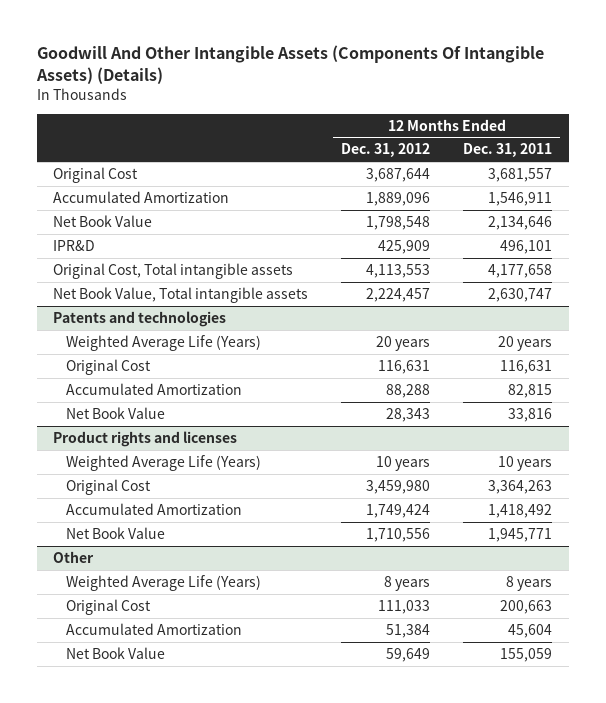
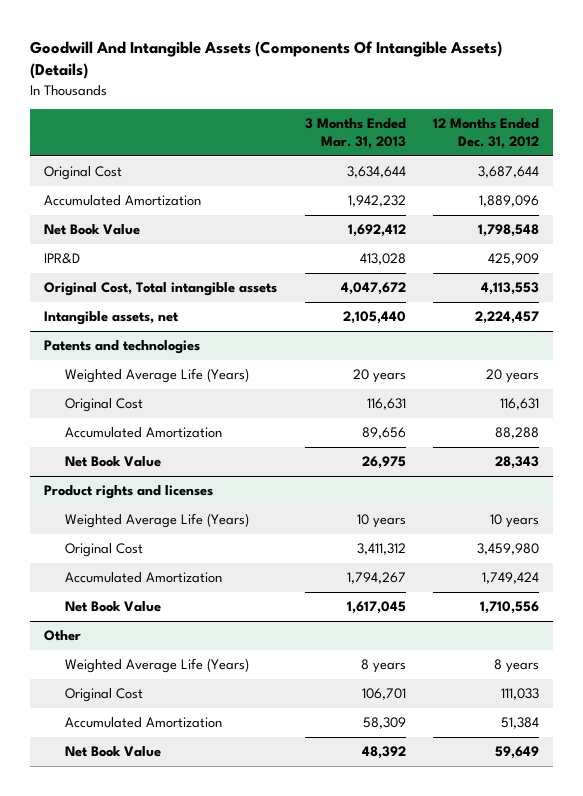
[35,44,544,84] Goodwill And Other Intangible Assets (Components Of Intangible Assets) (Details) -> [30,40,503,80] Goodwill And Intangible Assets (Components Of Intangible Assets) (Details)
[463,143,553,158] Dec. 31, 2011 -> none
none -> [304,118,406,150] 3 Months Ended Mar. 31, 2013
[53,286,309,303] Net Book Value, Total intangible assets -> [43,311,179,326] Intangible assets, net

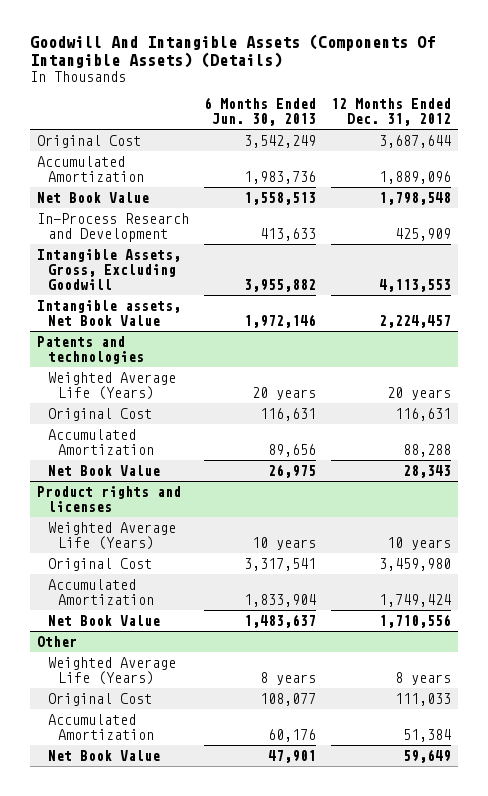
[304,118,406,150] 3 Months Ended Mar. 31, 2013 -> none
none -> [203,97,316,127] 6 Months Ended Jun. 30, 2013
[43,253,80,265] IPR&D -> [37,212,190,242] In-Process Research and Development
[43,282,277,297] Original Cost, Total intangible assets -> [37,248,182,290] Intangible Assets, Gross, Excluding Goodwill
[43,311,179,326] Intangible assets, net -> [37,299,182,326] Intangible assets, Net Book Value

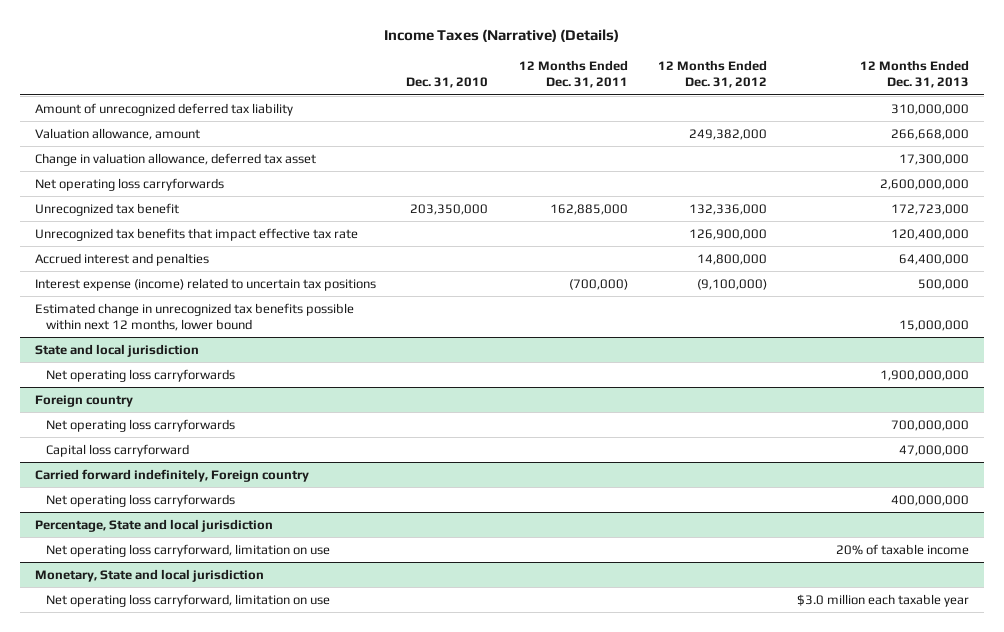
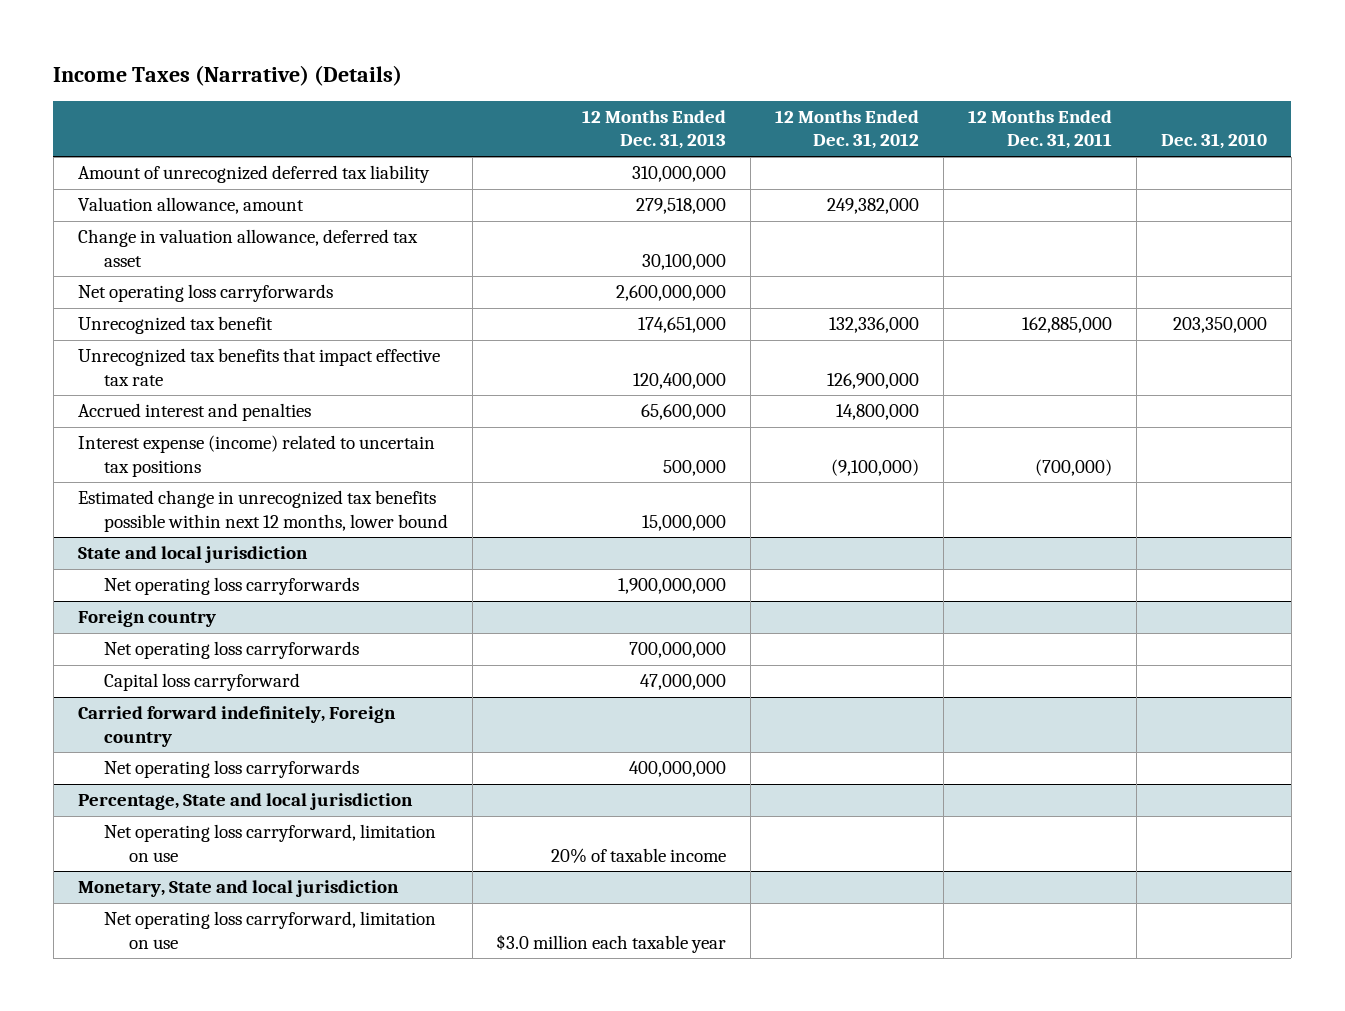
[891,128,970,140] 266,668,000 -> [636,198,727,215] 279,518,000
[899,153,970,165] 17,300,000 -> [642,253,727,270] 30,100,000
[891,203,970,215] 172,723,000 -> [638,317,727,334] 174,651,000
[899,253,970,265] 64,400,000 -> [641,404,727,421] 65,600,000

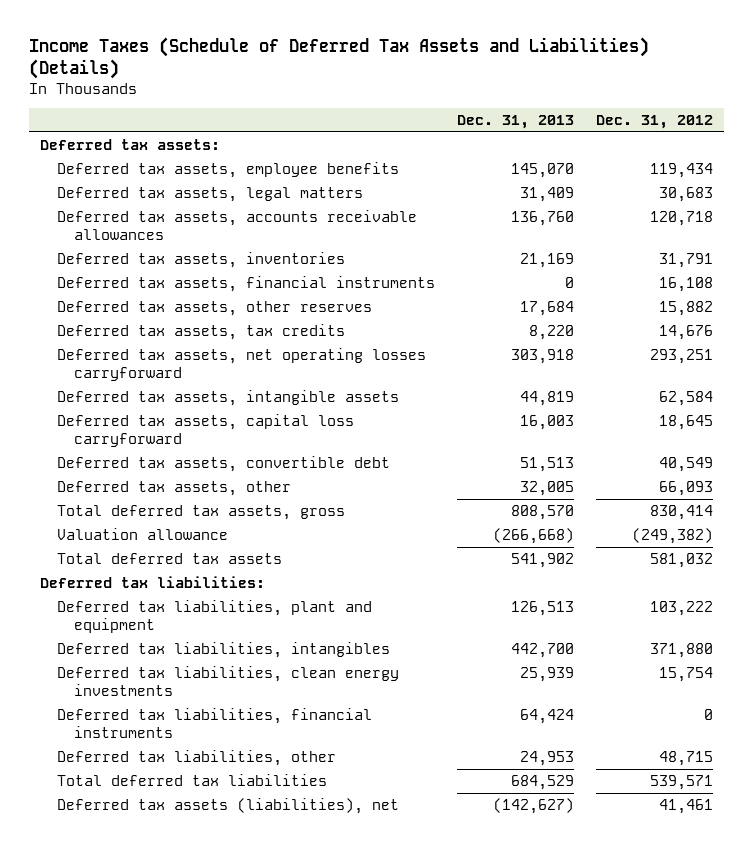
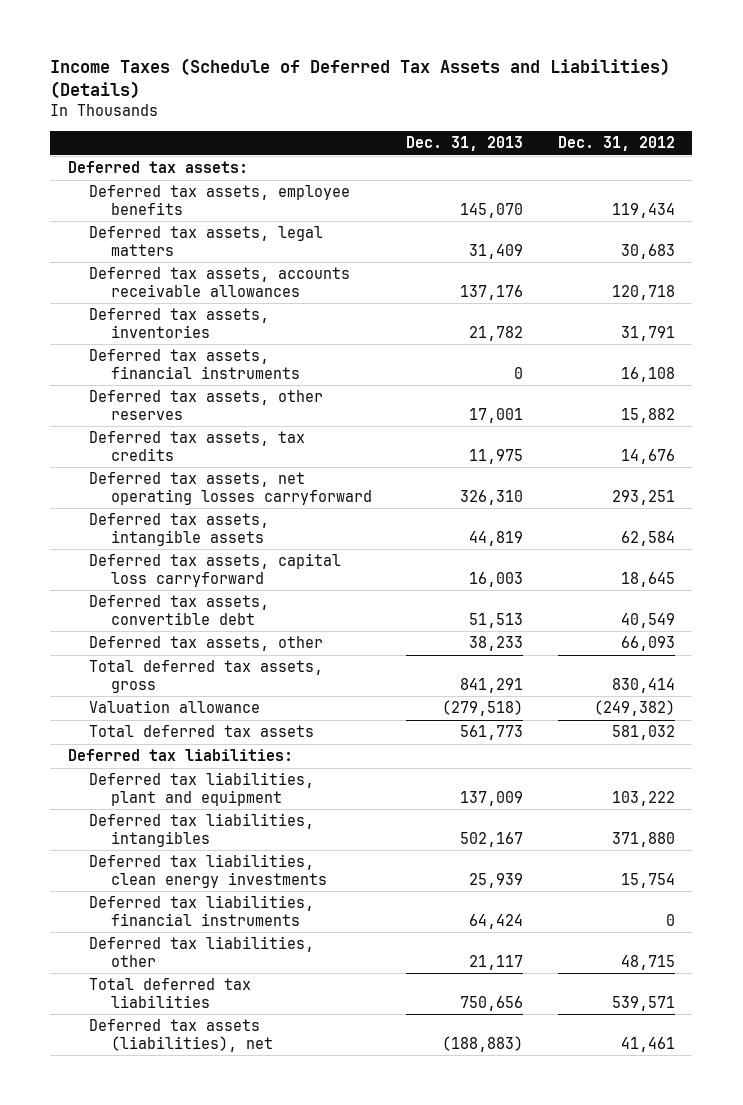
[511,210,575,226] 136,760 -> [460,284,524,300] 137,176
[520,252,575,268] 21,169 -> [469,325,524,341] 21,782
[520,300,575,316] 17,684 -> [469,407,524,423] 17,001
[529,324,575,340] 8,220 -> [469,448,524,464] 11,975
[511,348,575,364] 303,918 -> [460,489,524,505] 326,310
[520,480,575,496] 32,005 -> [469,636,524,652] 38,233
[511,504,575,520] 808,570 -> [460,677,524,693] 841,291
[493,527,575,544] (266,668) -> [442,700,524,717] (279,518)
[511,552,575,568] 541,902 -> [460,725,524,741] 561,773
[511,600,575,616] 126,513 -> [460,790,524,806] 137,009
[511,642,575,658] 442,700 -> [460,831,524,847] 502,167
[520,750,575,766] 24,953 -> [469,954,524,970] 21,117
[511,774,575,790] 684,529 -> [460,995,524,1011] 750,656
[493,797,575,814] (142,627) -> [442,1035,524,1052] (188,883)

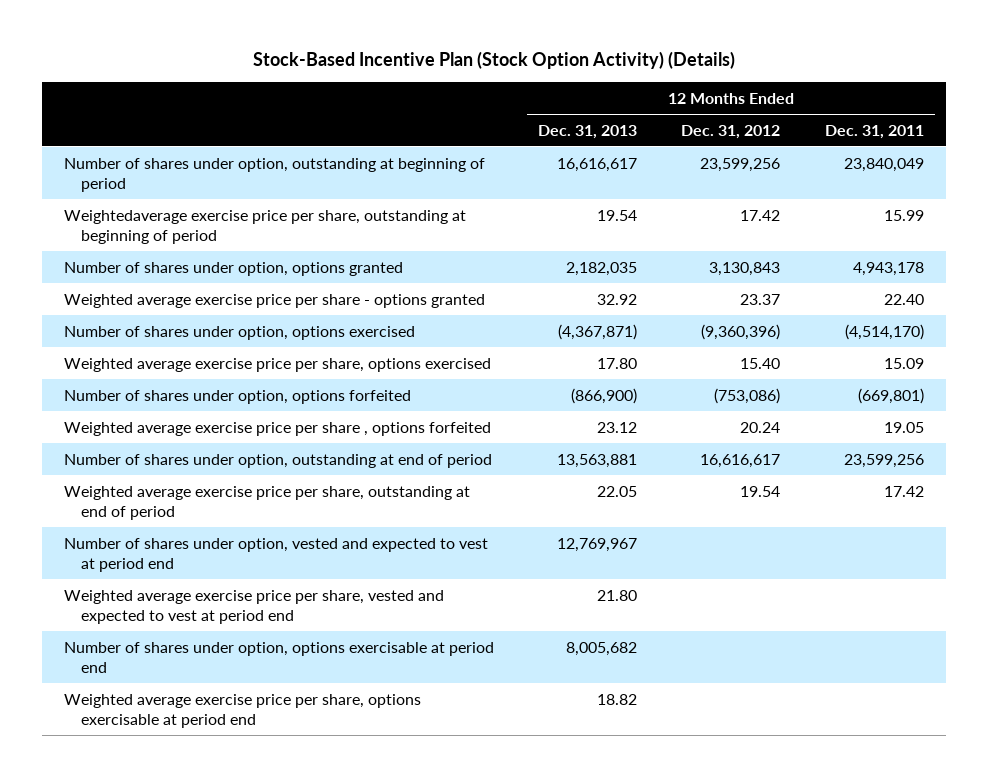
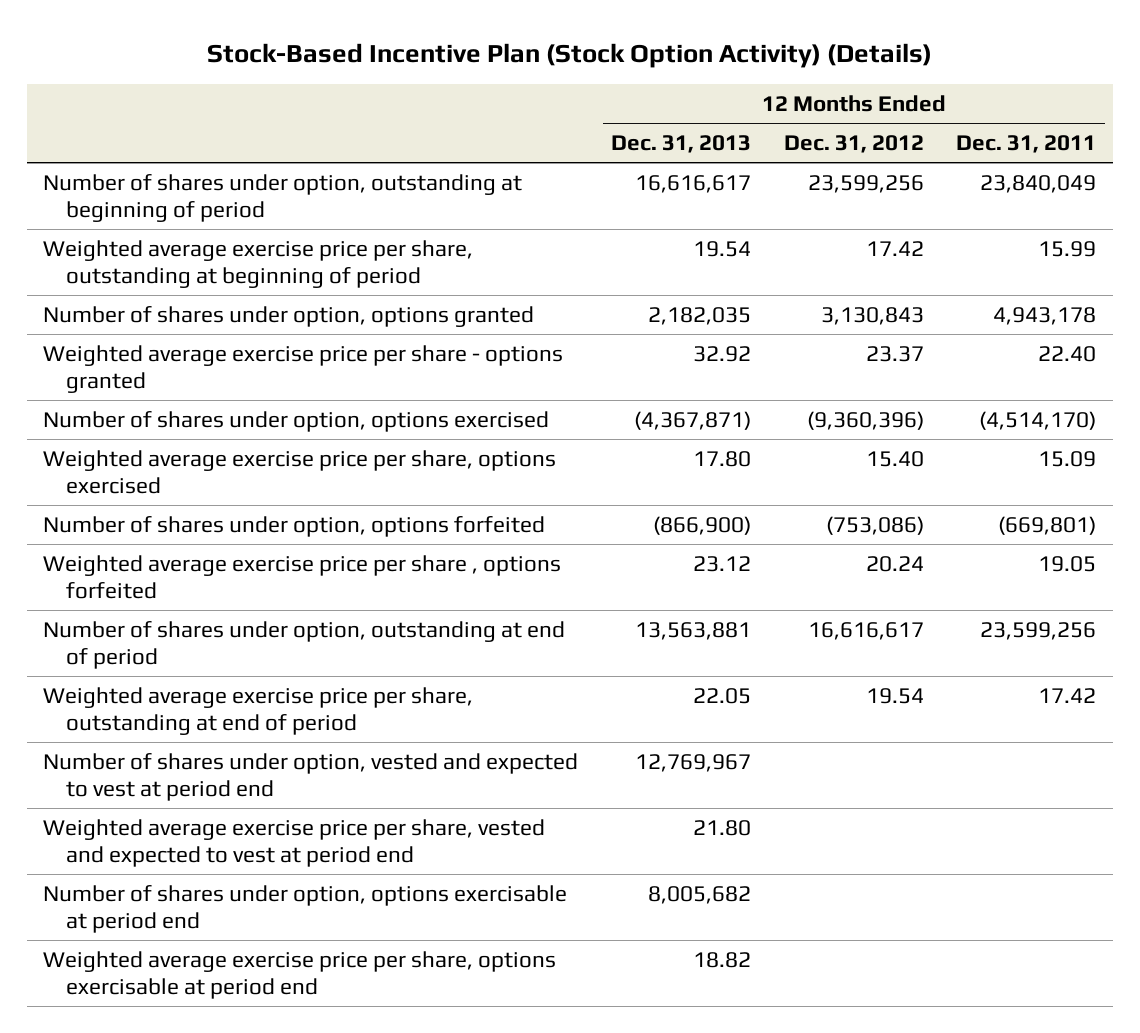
[63,209,466,244] Weightedaverage exercise price per share, outstanding at beginning of period -> [43,239,474,288] Weighted average exercise price per share, outstanding at beginning of period

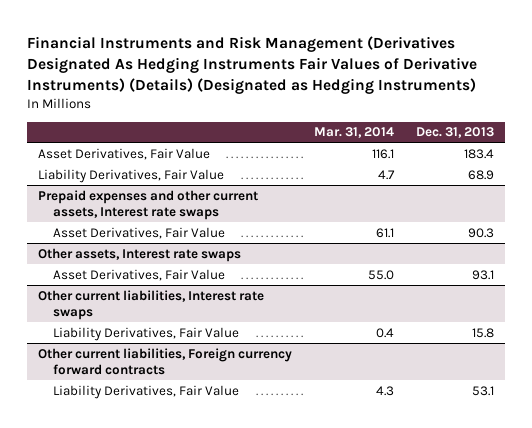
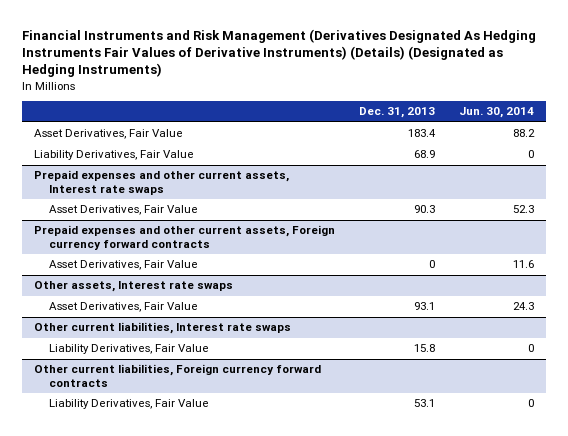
[313,127,394,139] Mar. 31, 2014 -> none
none -> [458,107,534,119] Jun. 30, 2014
none -> [33,225,335,250] Prepaid expenses and other current assets, Foreign currency forward contracts
none -> [48,260,198,271] Asset Derivatives, Fair Value

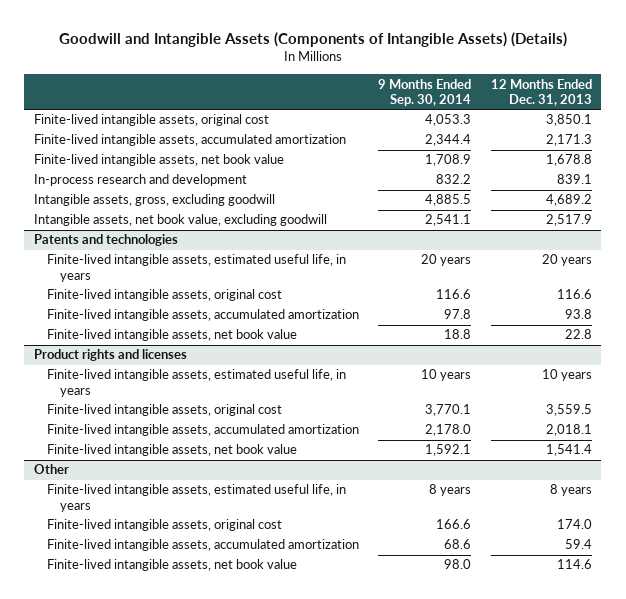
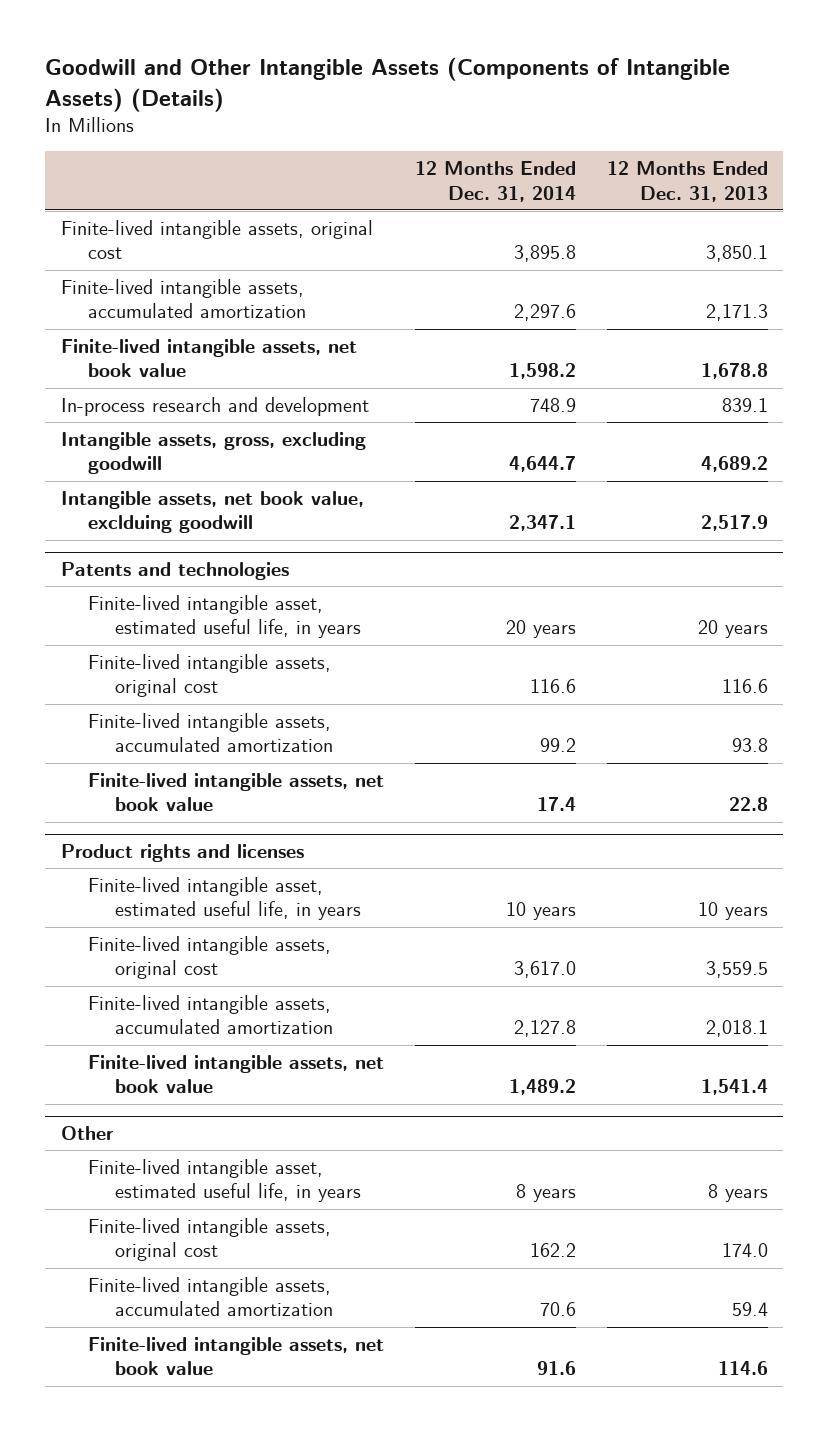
[58,32,567,48] Goodwill and Intangible Assets (Components of Intangible Assets) (Details) -> [45,57,731,112] Goodwill and Other Intangible Assets (Components of Intangible Assets) (Details)
[378,78,472,106] 9 Months Ended Sep. 30, 2014 -> none
none -> [414,161,576,202] 12 Months Ended Dec. 31, 2014
[34,214,328,227] Intangible assets, net book value, excluding goodwill -> [60,490,364,534] Intangible assets, net book value, exclduing goodwill
[46,254,346,282] Finite-lived intangible assets, estimated useful life, in years -> [87,594,362,639] Finite-lived intangible asset, estimated useful life, in years
[46,369,346,397] Finite-lived intangible assets, estimated useful life, in years -> [87,876,362,921] Finite-lived intangible asset, estimated useful life, in years
[46,484,346,512] Finite-lived intangible assets, estimated useful life, in years -> [87,1158,362,1203] Finite-lived intangible asset, estimated useful life, in years

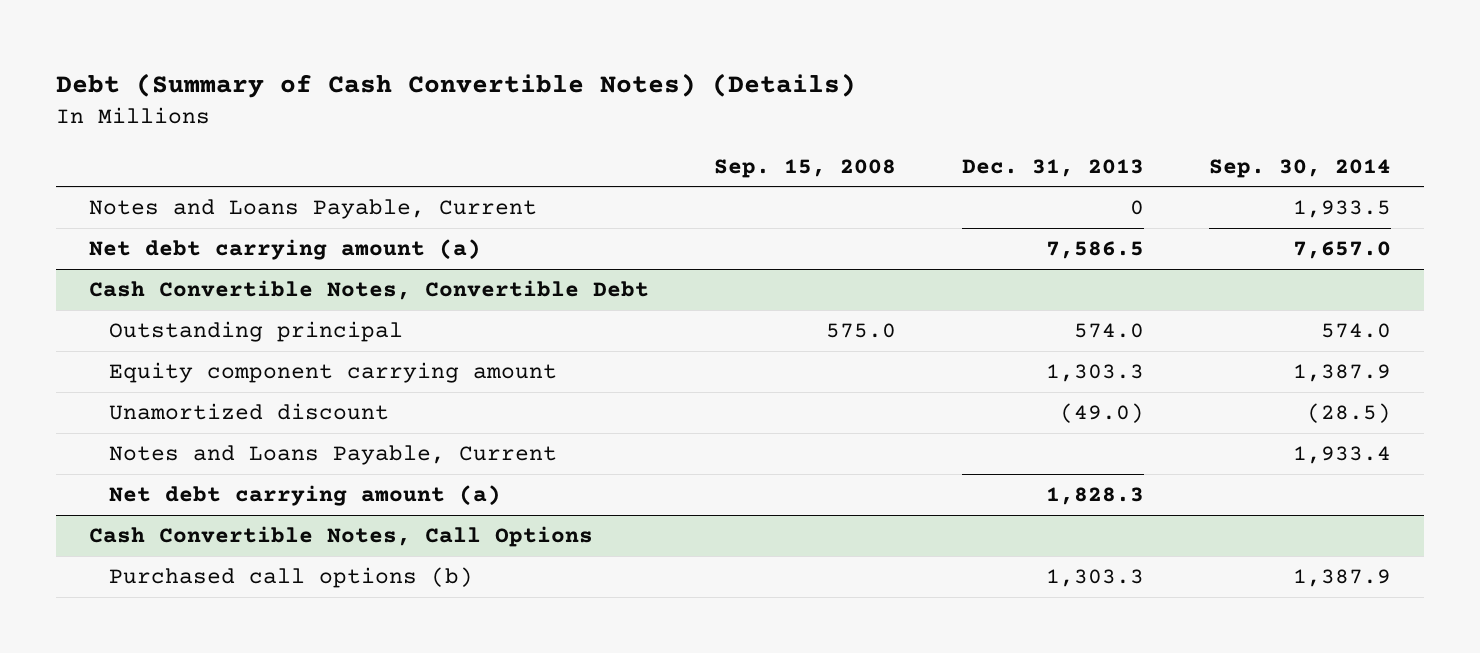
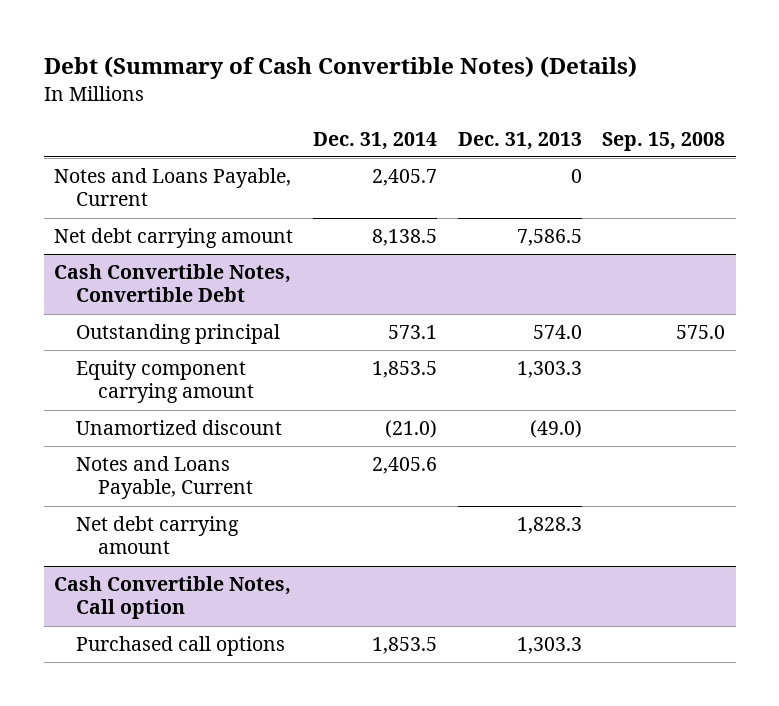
[1208,158,1391,178] Sep. 30, 2014 -> none
none -> [313,131,438,150] Dec. 31, 2014
[88,239,481,261] Net debt carrying amount (a) -> [53,228,293,249] Net debt carrying amount
[108,485,501,507] Net debt carrying amount (a) -> [75,516,239,555] Net debt carrying amount
[88,526,593,548] Cash Convertible Notes, Call Options -> [53,576,291,620] Cash Convertible Notes, Call option
[108,567,473,589] Purchased call options (b) -> [75,636,285,657] Purchased call options

